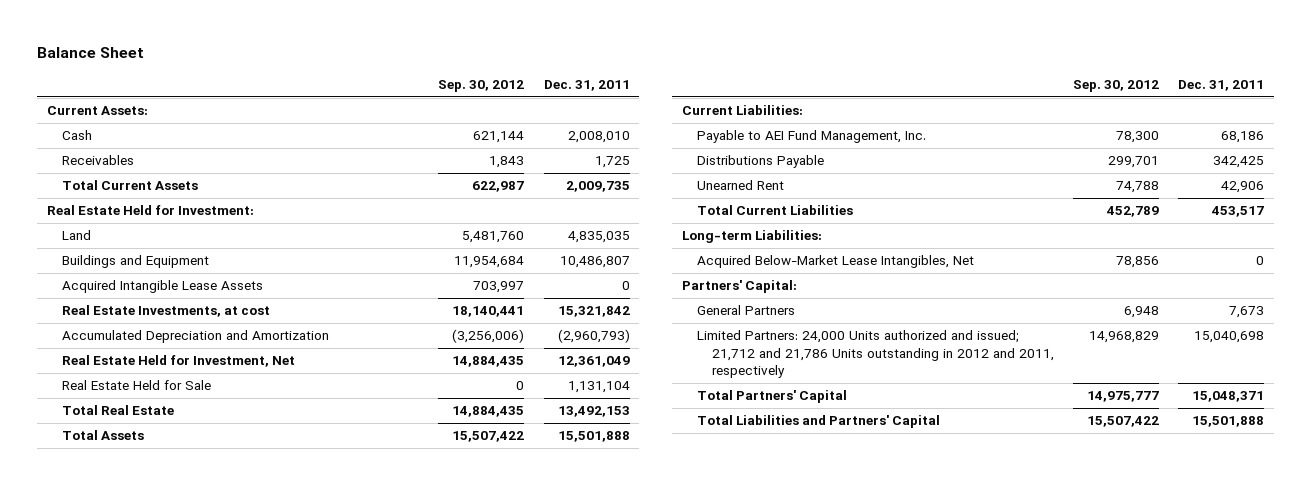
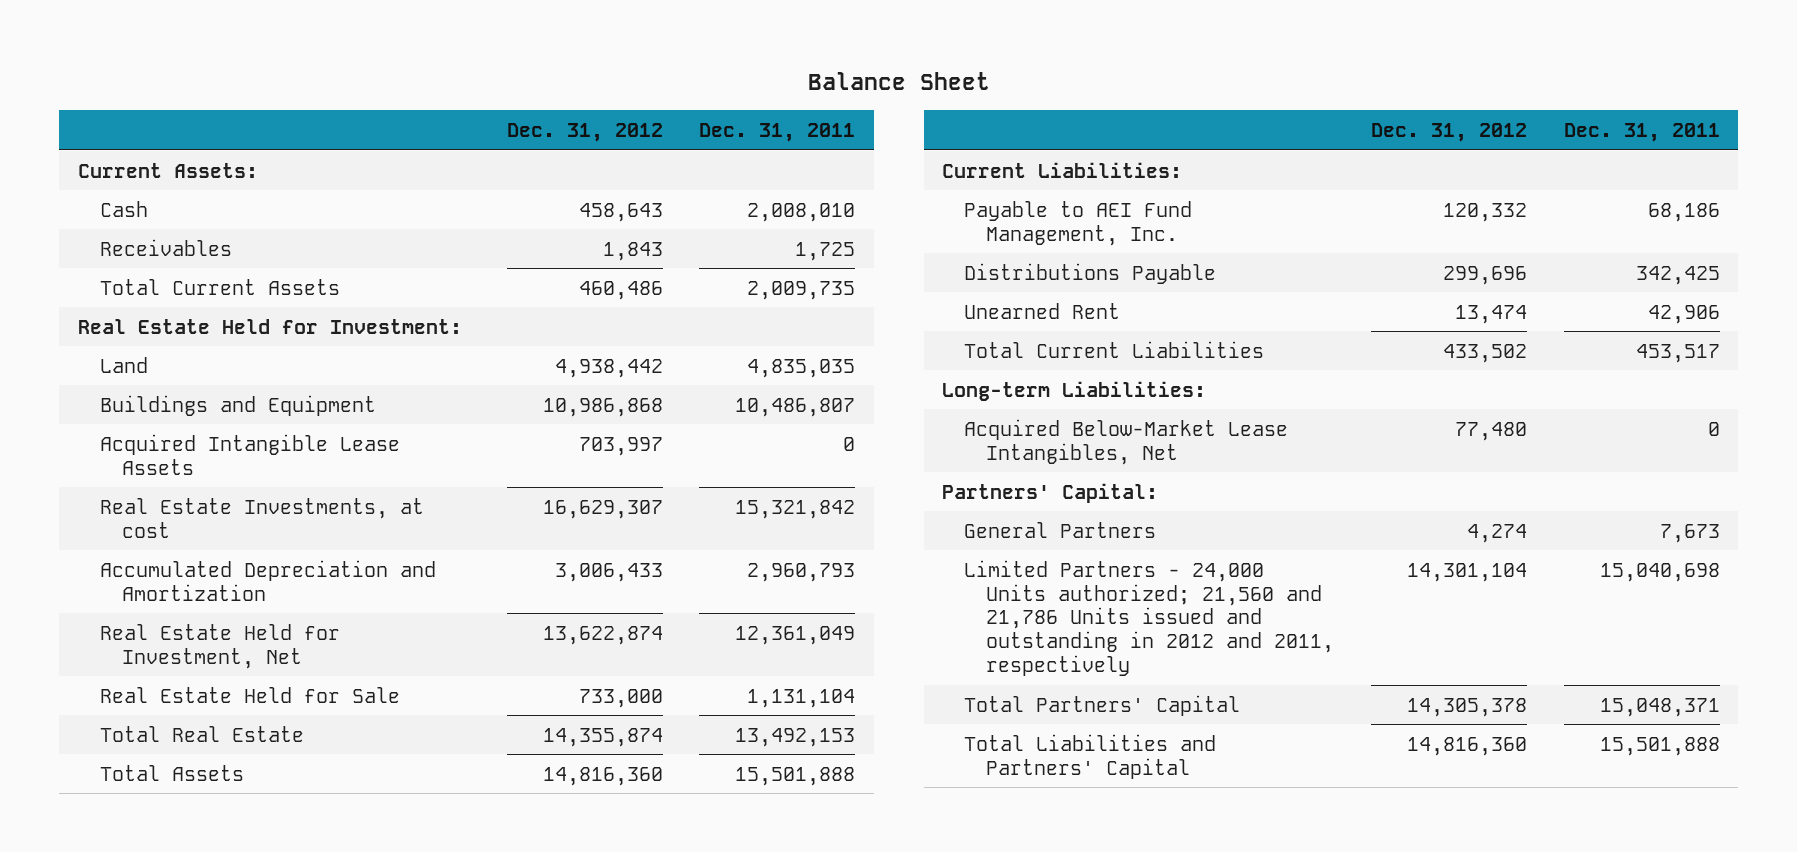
[438,79,525,92] Sep. 30, 2012 -> none
none -> [506,122,663,142] Dec. 31, 2012
[557,329,630,344] (2,960,793) -> [747,562,856,582] 2,960,793
[697,330,1055,378] Limited Partners: 24,000 Units authorized and issued; 21,712 and 21,786 Units outstanding in 2012 and 2011, respectively -> [964,559,1335,677] Limited Partners - 24,000 Units authorized; 21,560 and 21,786 Units issued and outstanding in 2012 and 2011, respectively

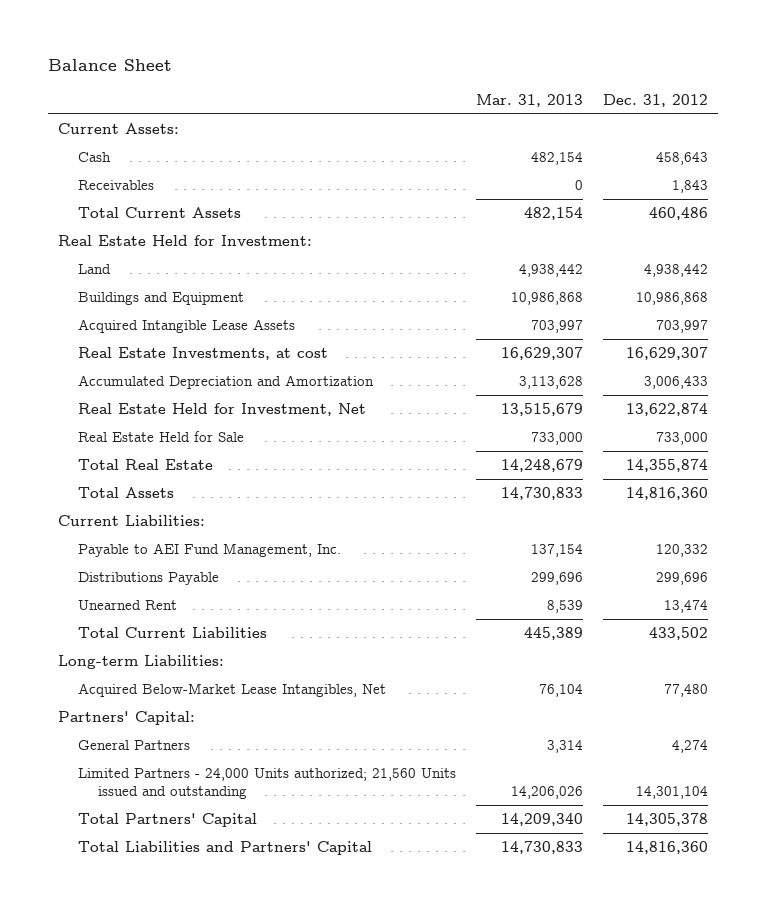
[699,122,856,142] Dec. 31, 2011 -> none
none -> [476,93,584,107] Mar. 31, 2013
[964,559,1335,677] Limited Partners - 24,000 Units authorized; 21,560 and 21,786 Units issued and outstanding in 2012 and 2011, respectively -> [78,768,457,799] Limited Partners - 24,000 Units authorized; 21,560 Units issued and outstanding

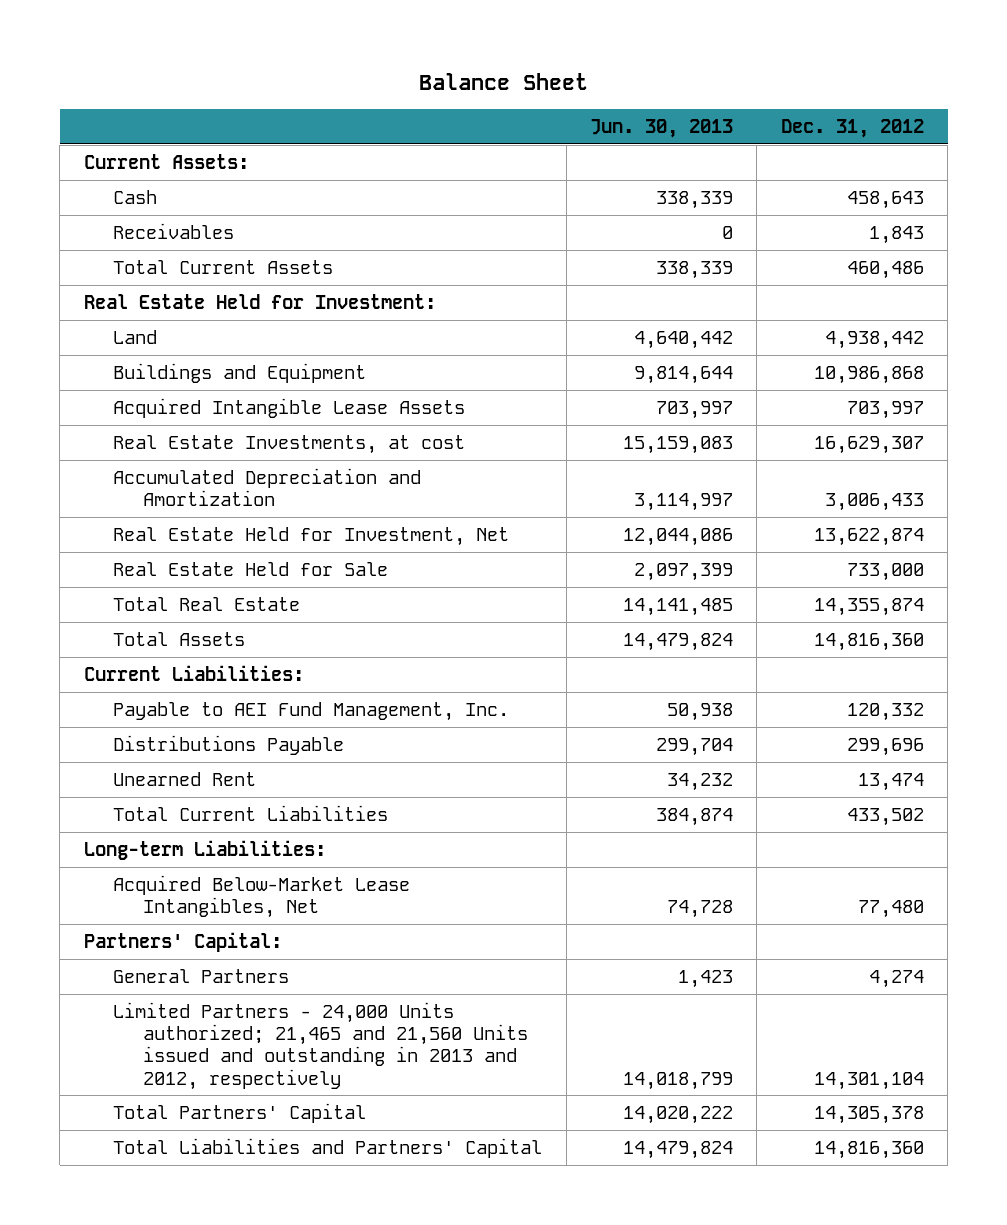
[476,93,584,107] Mar. 31, 2013 -> none
none -> [590,118,734,138] Jun. 30, 2013
[78,768,457,799] Limited Partners - 24,000 Units authorized; 21,560 Units issued and outstanding -> [113,1002,529,1090] Limited Partners - 24,000 Units authorized; 21,465 and 21,560 Units issued and outstanding in 2013 and 2012, respectively

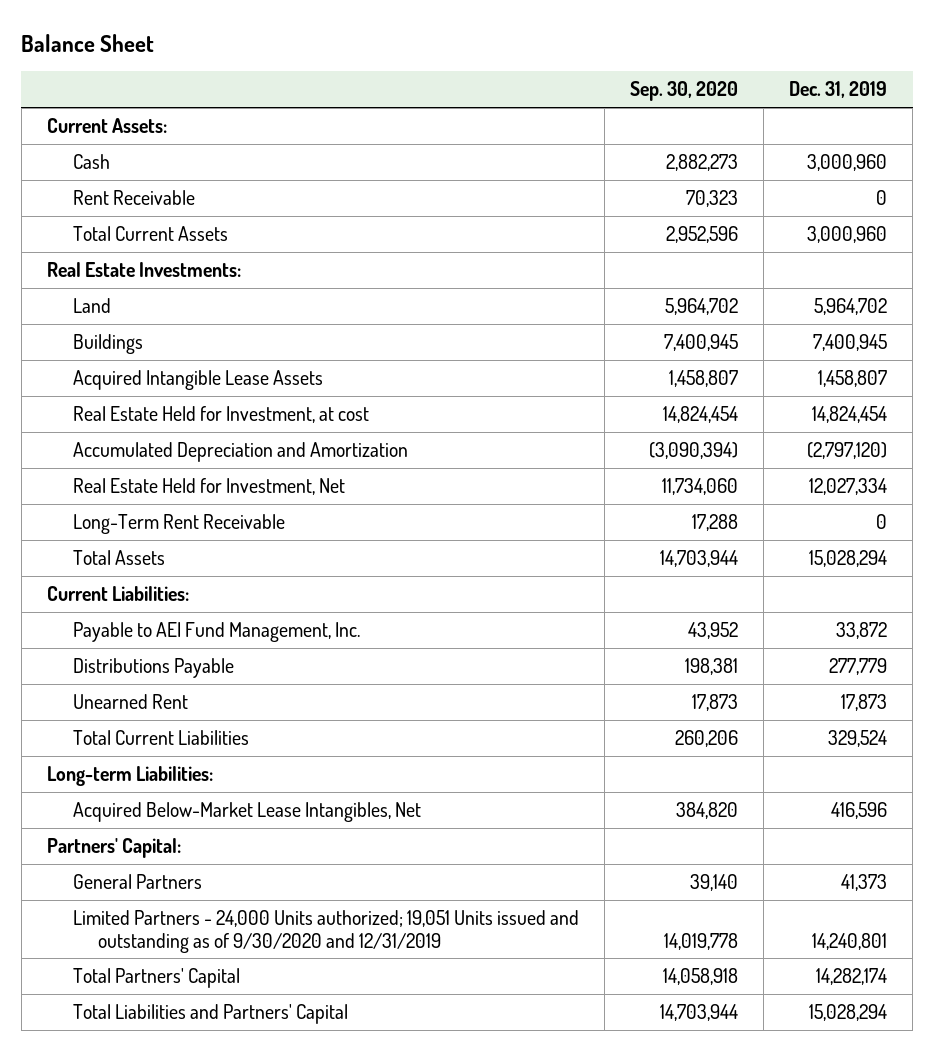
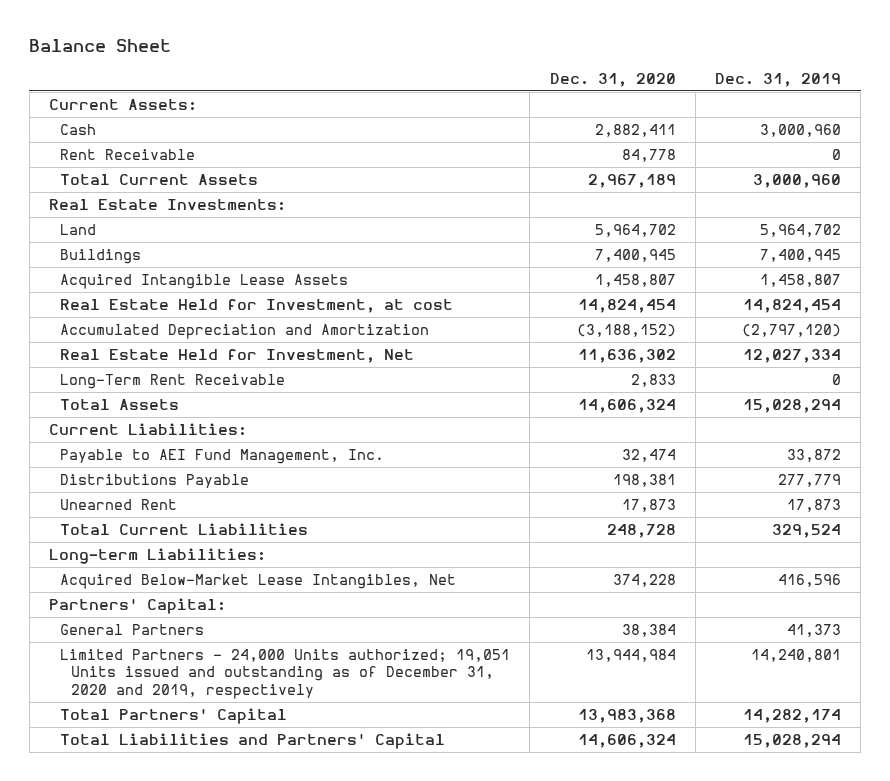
[629,81,738,102] Sep. 30, 2020 -> none
none -> [549,72,676,87] Dec. 31, 2020
[72,910,579,953] Limited Partners - 24,000 Units authorized; 19,051 Units issued and outstanding as of 9/30/2020 and 12/31/2019 -> [60,648,511,700] Limited Partners - 24,000 Units authorized; 19,051 Units issued and outstanding as of December 31, 2020 and 2019, respectively

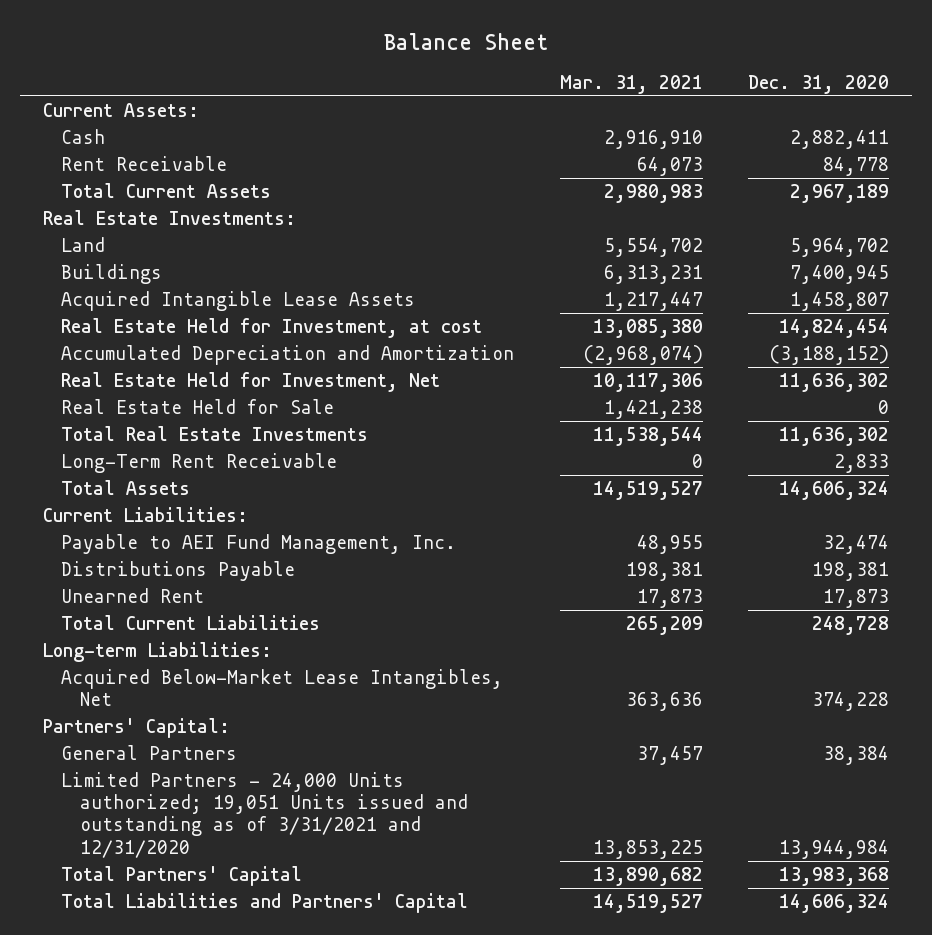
[715,72,842,87] Dec. 31, 2019 -> none
none -> [559,74,703,94] Mar. 31, 2021
none -> [61,399,335,415] Real Estate Held for Sale
none -> [61,426,369,442] Total Real Estate Investments
[60,648,511,700] Limited Partners - 24,000 Units authorized; 19,051 Units issued and outstanding as of December 31, 2020 and 2019, respectively -> [61,772,468,858] Limited Partners - 24,000 Units authorized; 19,051 Units issued and outstanding as of 3/31/2021 and 12/31/2020

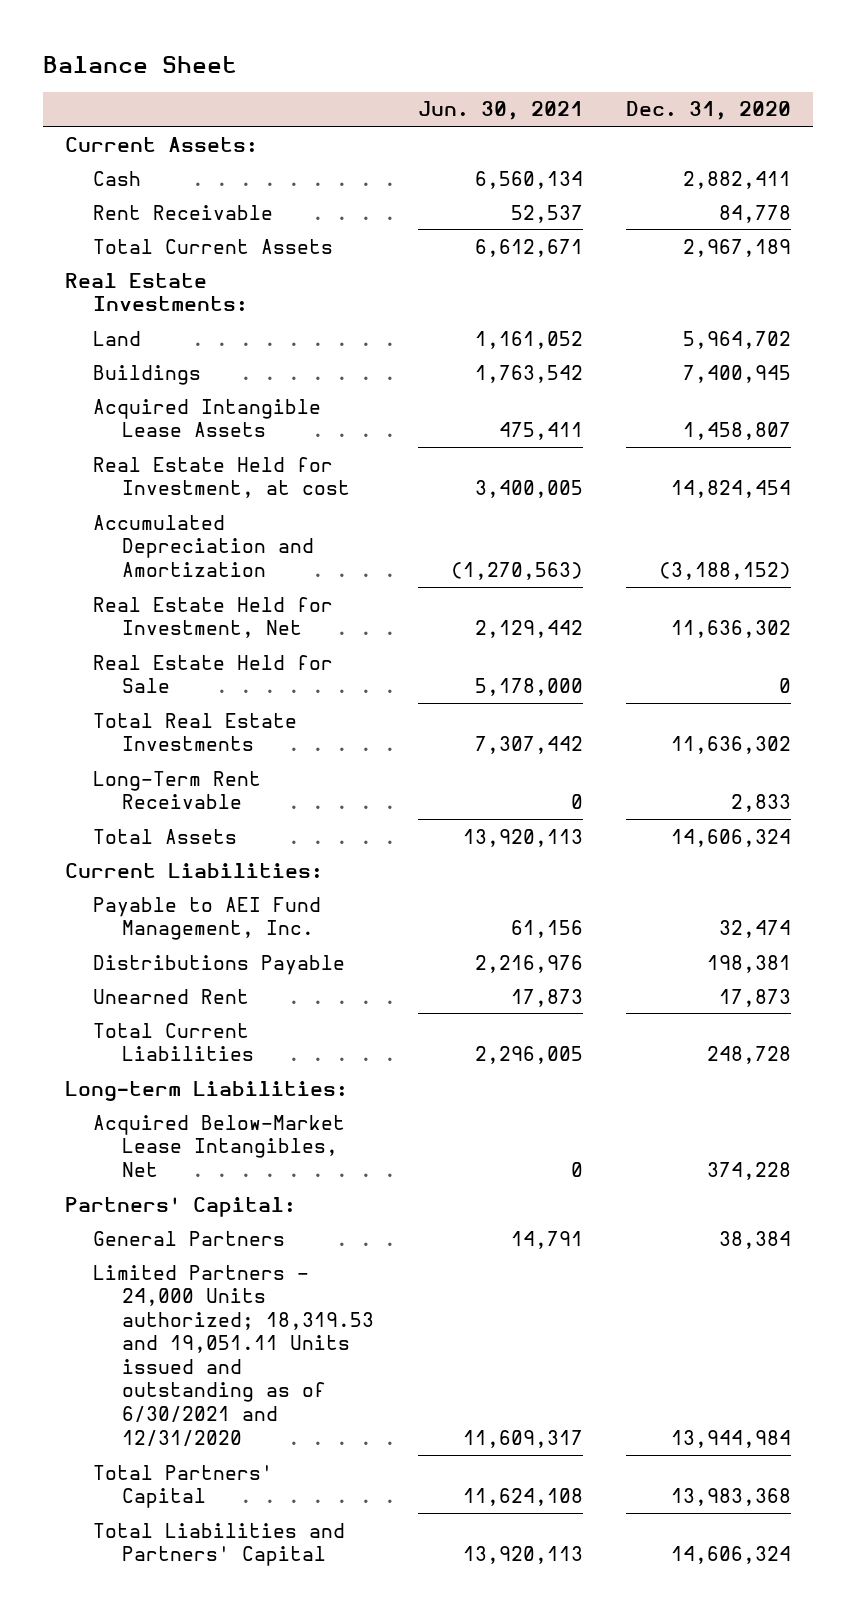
[559,74,703,94] Mar. 31, 2021 -> none
none -> [417,101,583,121] Jun. 30, 2021
[61,772,468,858] Limited Partners - 24,000 Units authorized; 19,051 Units issued and outstanding as of 3/31/2021 and 12/31/2020 -> [93,1264,374,1446] Limited Partners - 24,000 Units authorized; 18,319.53 and 19,051.11 Units issued and outstanding as of 6/30/2021 and 12/31/2020

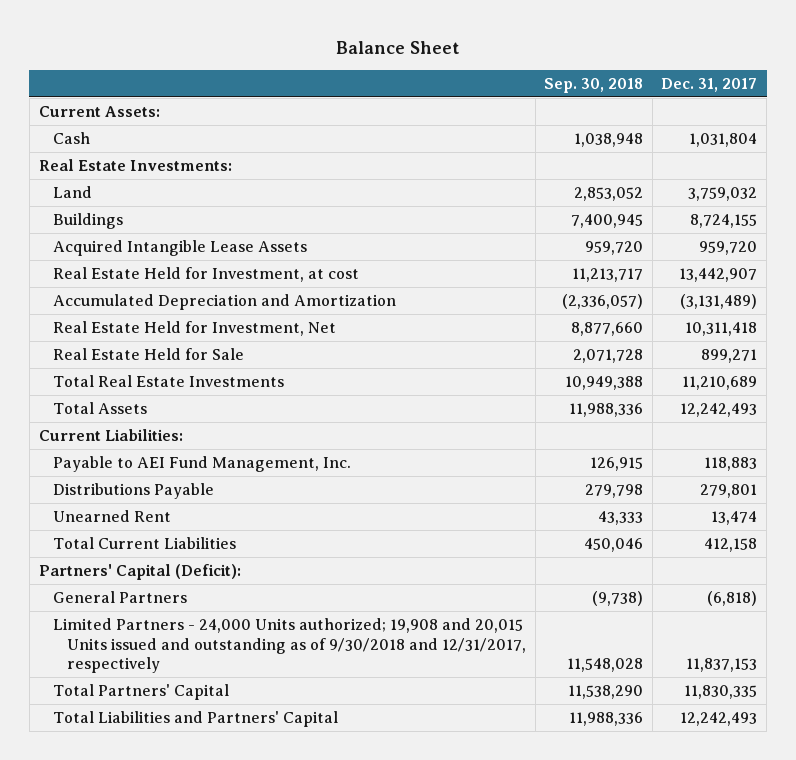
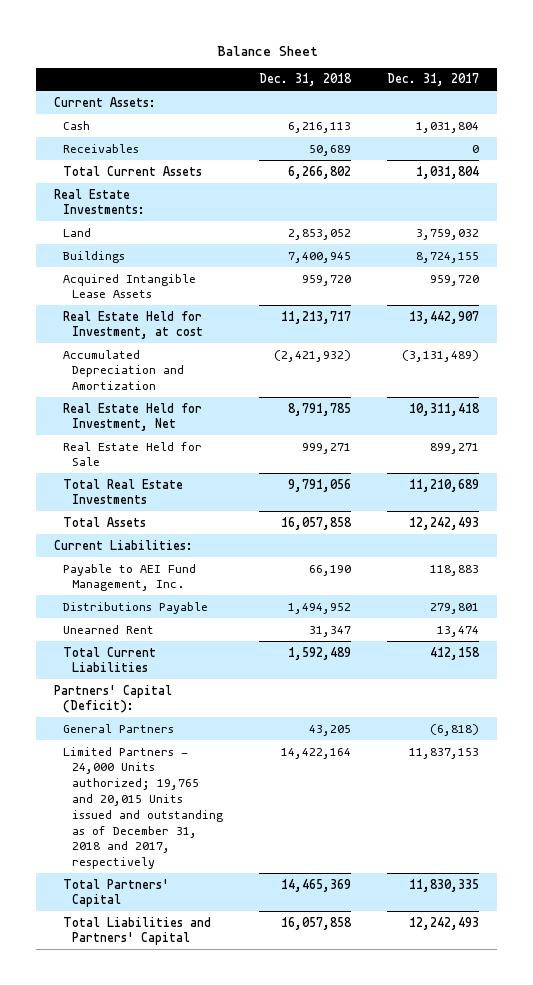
[544,77,644,93] Sep. 30, 2018 -> none
none -> [258,73,352,87] Dec. 31, 2018
none -> [63,143,140,153] Receivables
none -> [63,165,203,176] Total Current Assets
[52,617,527,674] Limited Partners - 24,000 Units authorized; 19,908 and 20,015 Units issued and outstanding as of 9/30/2018 and 12/31/2017, respectively -> [63,746,223,870] Limited Partners - 24,000 Units authorized; 19,765 and 20,015 Units issued and outstanding as of December 31, 2018 and 2017, respectively

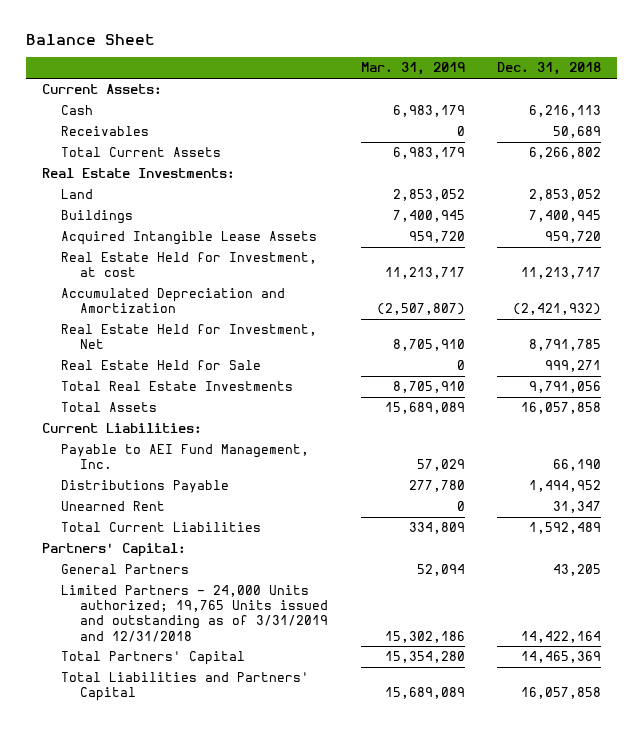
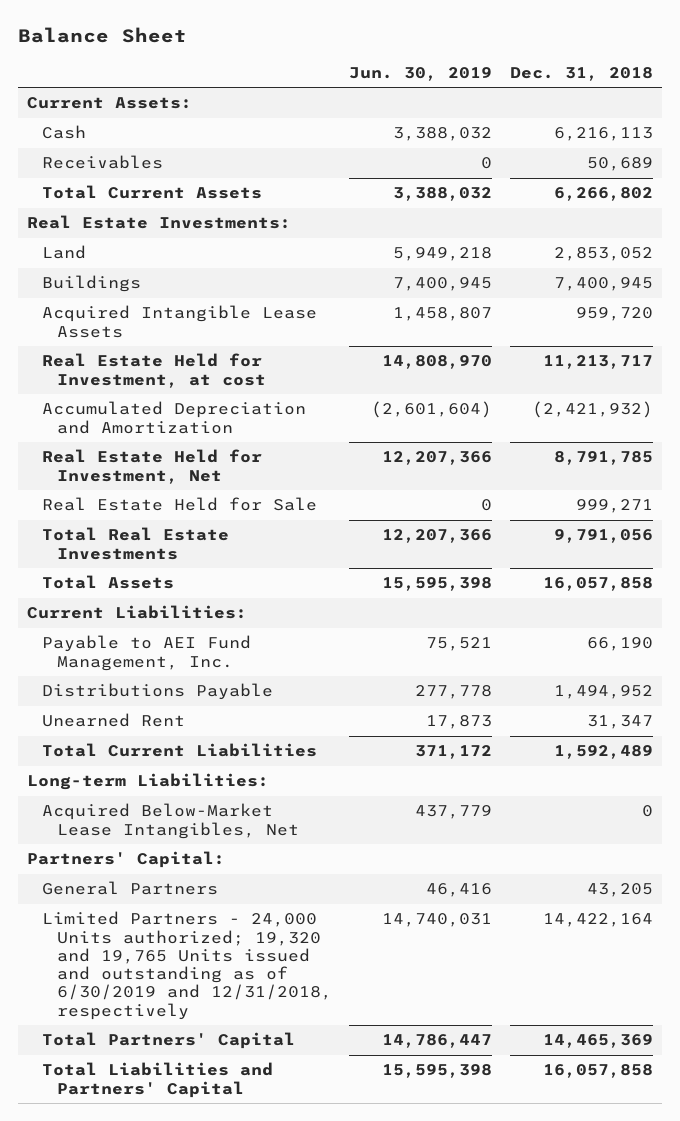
[360,62,465,76] Mar. 31, 2019 -> none
none -> [349,67,493,82] Jun. 30, 2019
none -> [26,773,269,791] Long-term Liabilities:
none -> [41,803,299,839] Acquired Below-Market Lease Intangibles, Net
[61,585,329,642] Limited Partners - 24,000 Units authorized; 19,765 Units issued and outstanding as of 3/31/2019 and 12/31/2018 -> [41,911,332,1020] Limited Partners - 24,000 Units authorized; 19,320 and 19,765 Units issued and outstanding as of 6/30/2019 and 12/31/2018, respectively

